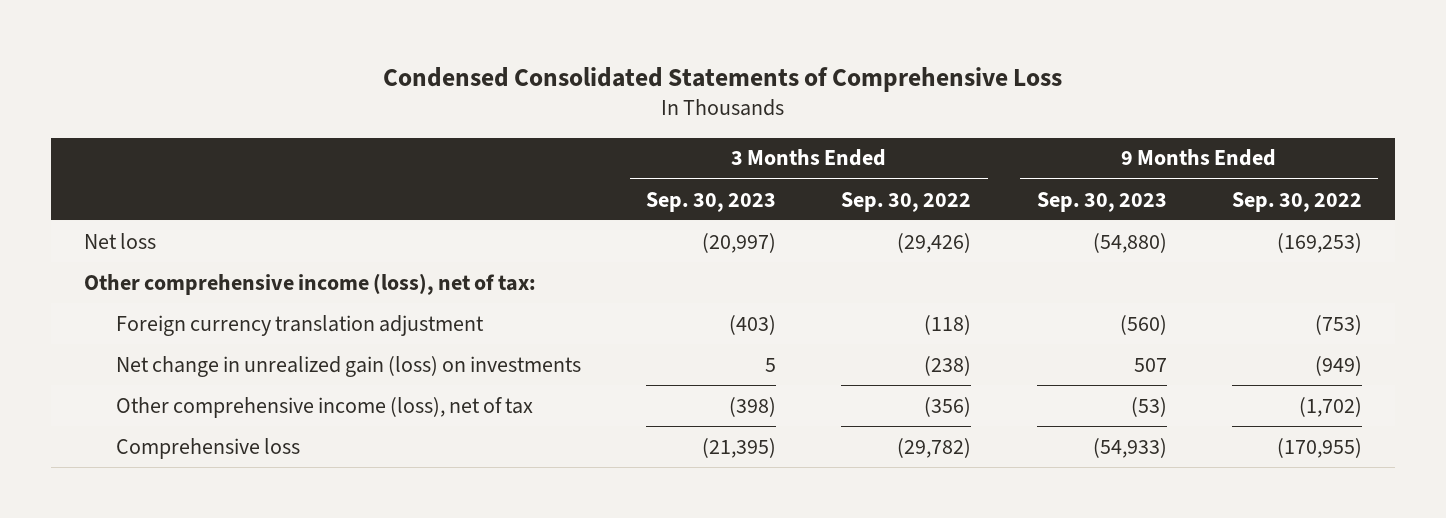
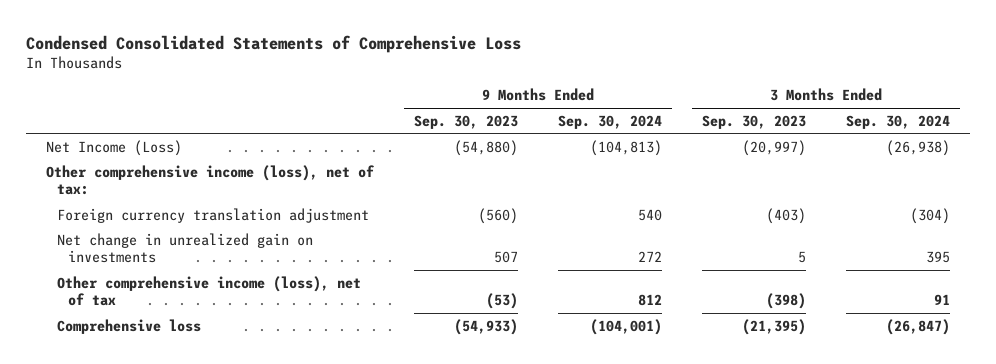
[841,191,972,212] Sep. 30, 2022 -> none
[1232,191,1363,212] Sep. 30, 2022 -> none
none -> [558,114,663,129] Sep. 30, 2024
none -> [845,114,950,129] Sep. 30, 2024
[83,232,156,249] Net loss -> [46,139,183,156] Net Income (Loss)
[115,355,581,377] Net change in unrealized gain (loss) on investments -> [57,232,314,263] Net change in unrealized gain on investments

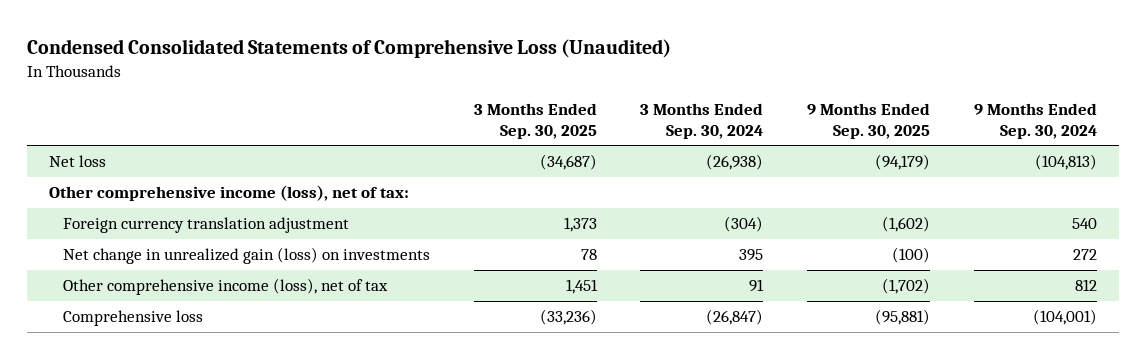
[26,34,522,53] Condensed Consolidated Statements of Comprehensive Loss -> [27,38,672,58] Condensed Consolidated Statements of Comprehensive Loss (Unaudited)
[414,114,519,129] Sep. 30, 2023 -> none
[702,114,807,129] Sep. 30, 2023 -> none
none -> [473,103,597,139] 3 Months Ended Sep. 30, 2025
none -> [807,103,931,139] 9 Months Ended Sep. 30, 2025
[46,139,183,156] Net Income (Loss) -> [49,155,107,168] Net loss
[57,232,314,263] Net change in unrealized gain on investments -> [62,247,430,265] Net change in unrealized gain (loss) on investments

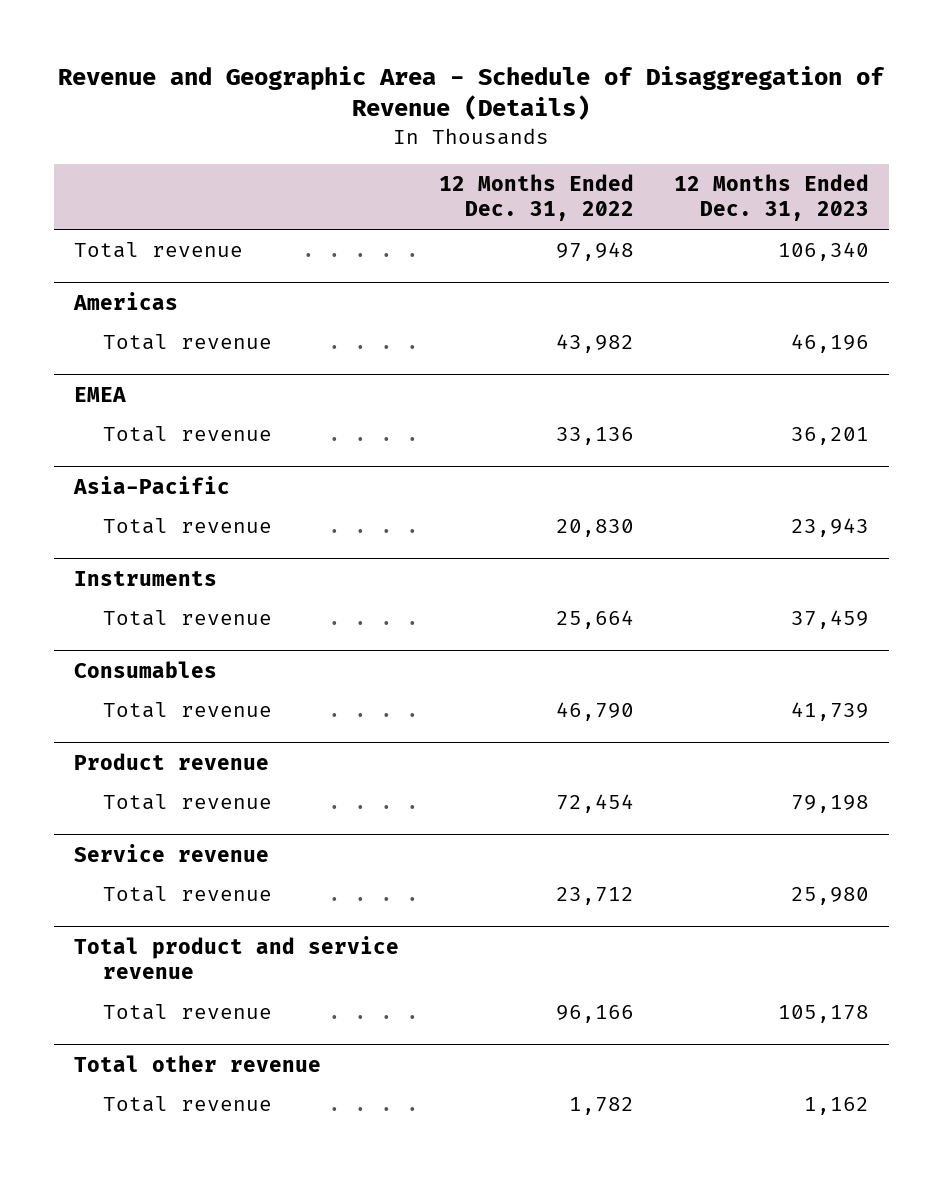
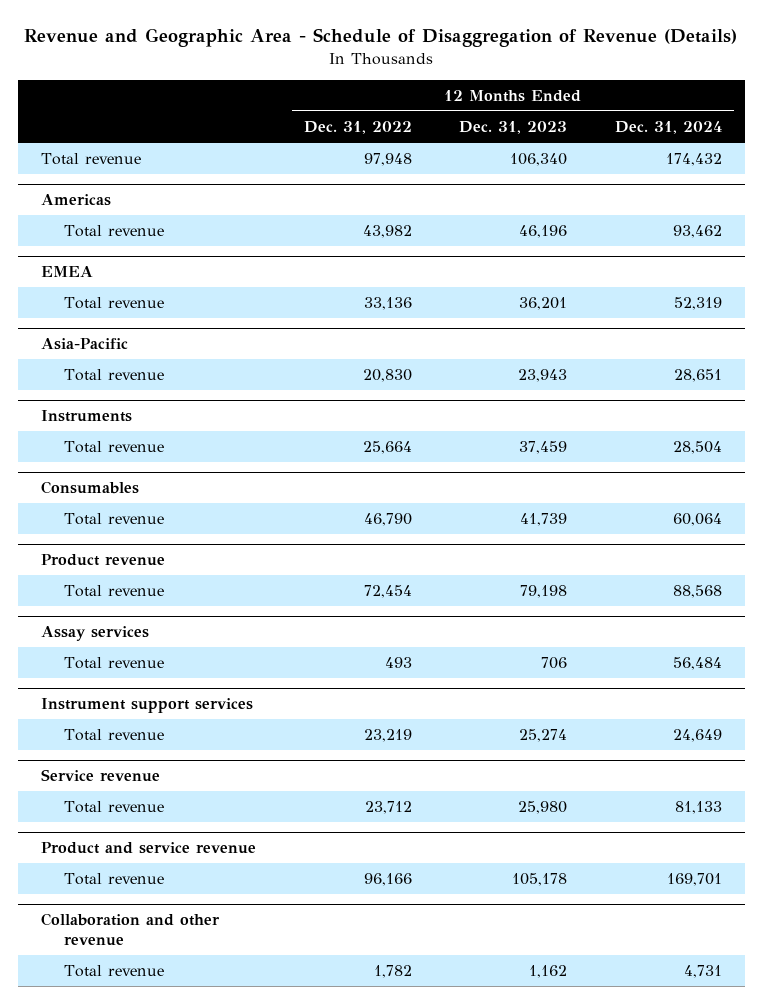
none -> [614,121,722,135] Dec. 31, 2024
none -> [41,626,150,642] Assay services
none -> [64,657,165,670] Total revenue
none -> [41,698,254,714] Instrument support services
none -> [64,729,165,742] Total revenue
[73,935,399,979] Total product and service revenue -> [41,842,257,855] Product and service revenue
[73,1054,321,1072] Total other revenue -> none
none -> [41,913,221,947] Collaboration and other revenue

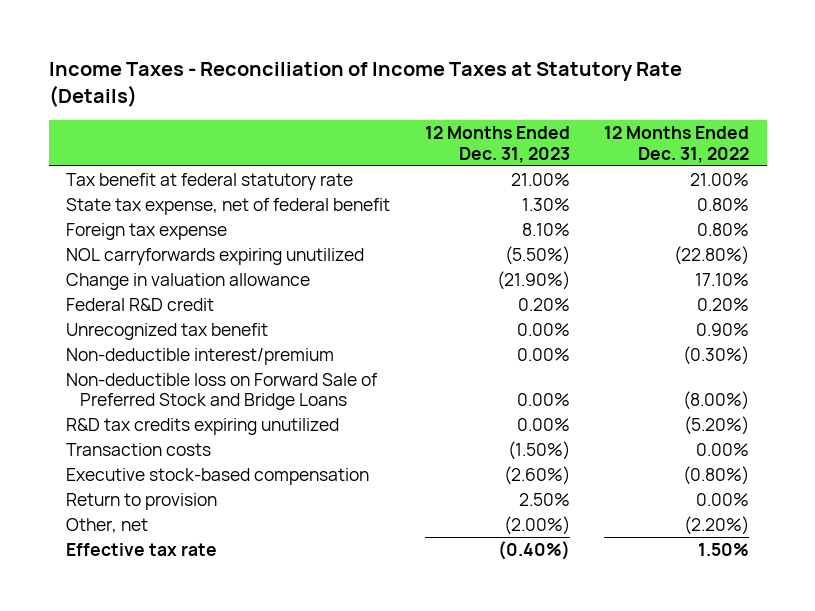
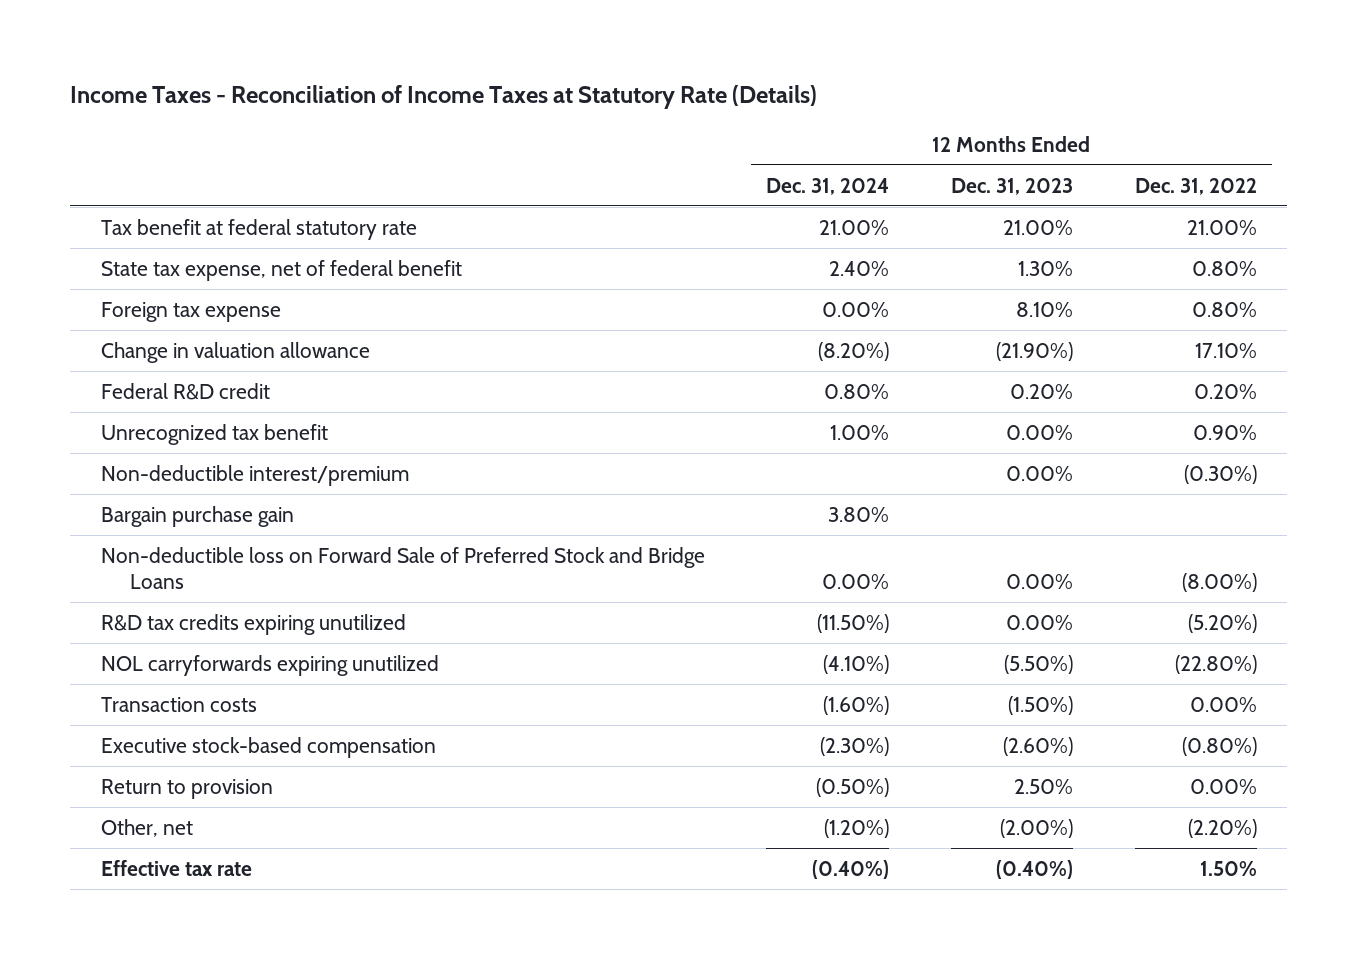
none -> [766,177,890,195] Dec. 31, 2024
none -> [100,505,294,527] Bargain purchase gain
[66,247,365,265] NOL carryforwards expiring unutilized -> [100,654,439,676] NOL carryforwards expiring unutilized

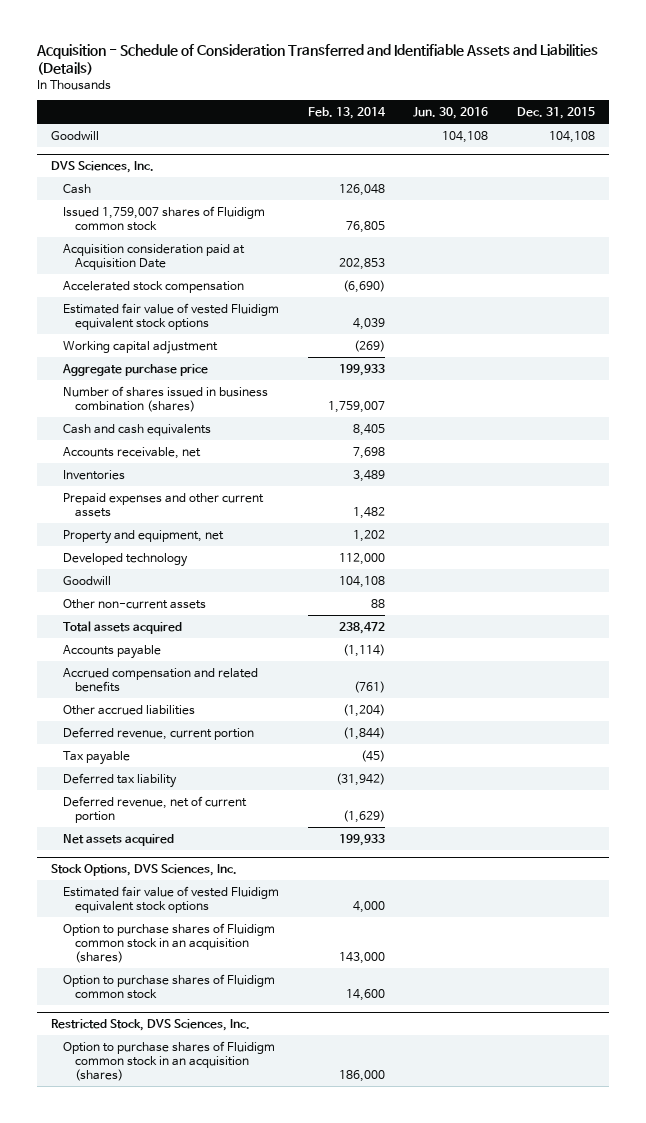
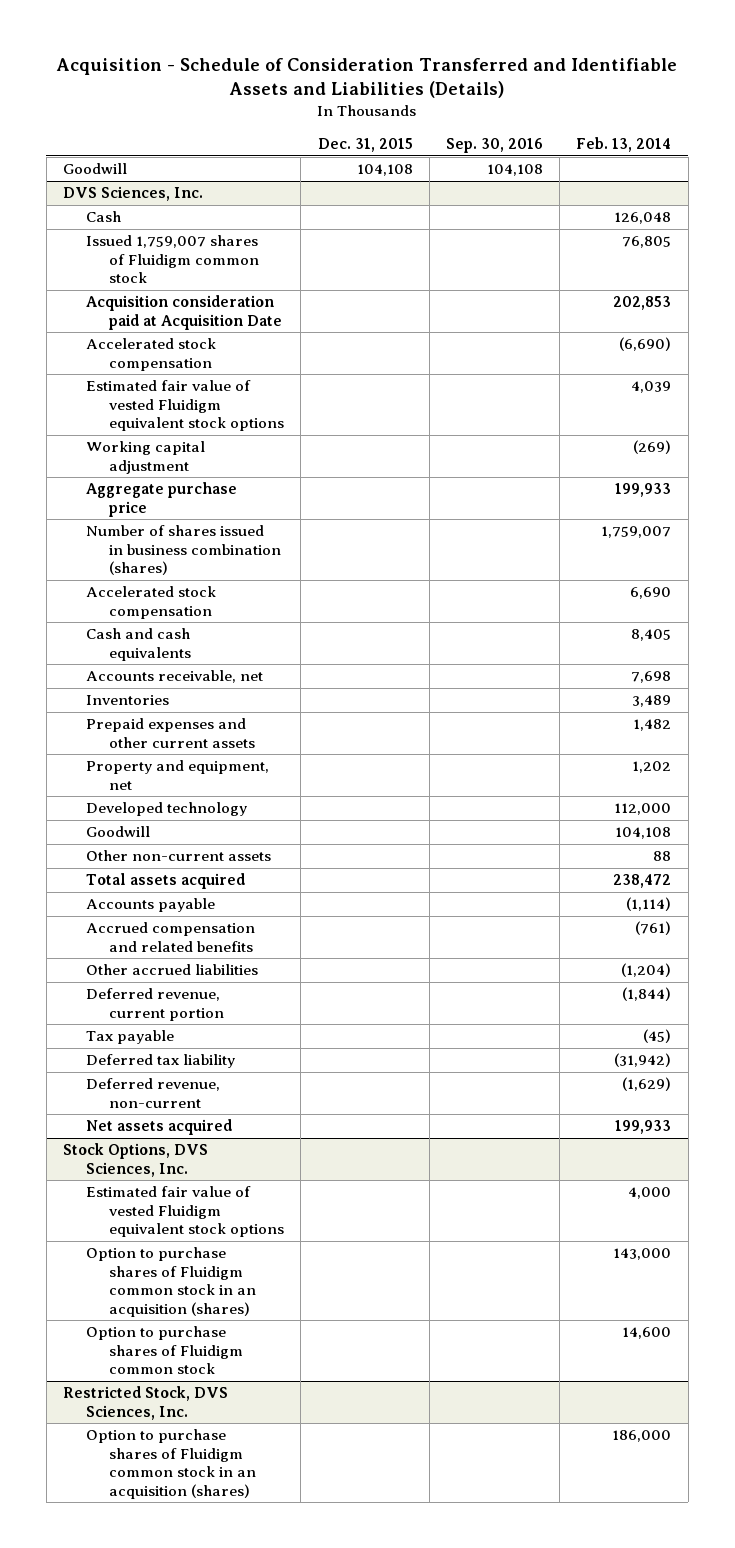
[413,107,489,120] Jun. 30, 2016 -> none
none -> [445,138,543,154] Sep. 30, 2016
none -> [86,586,217,619] Accelerated stock compensation
[62,795,247,823] Deferred revenue, net of current portion -> [86,1078,221,1108] Deferred revenue, non-current

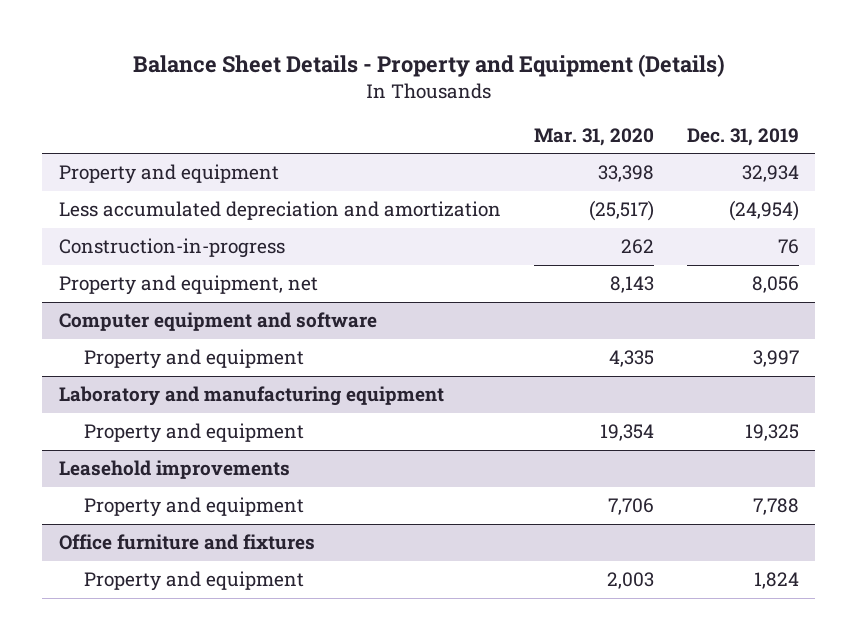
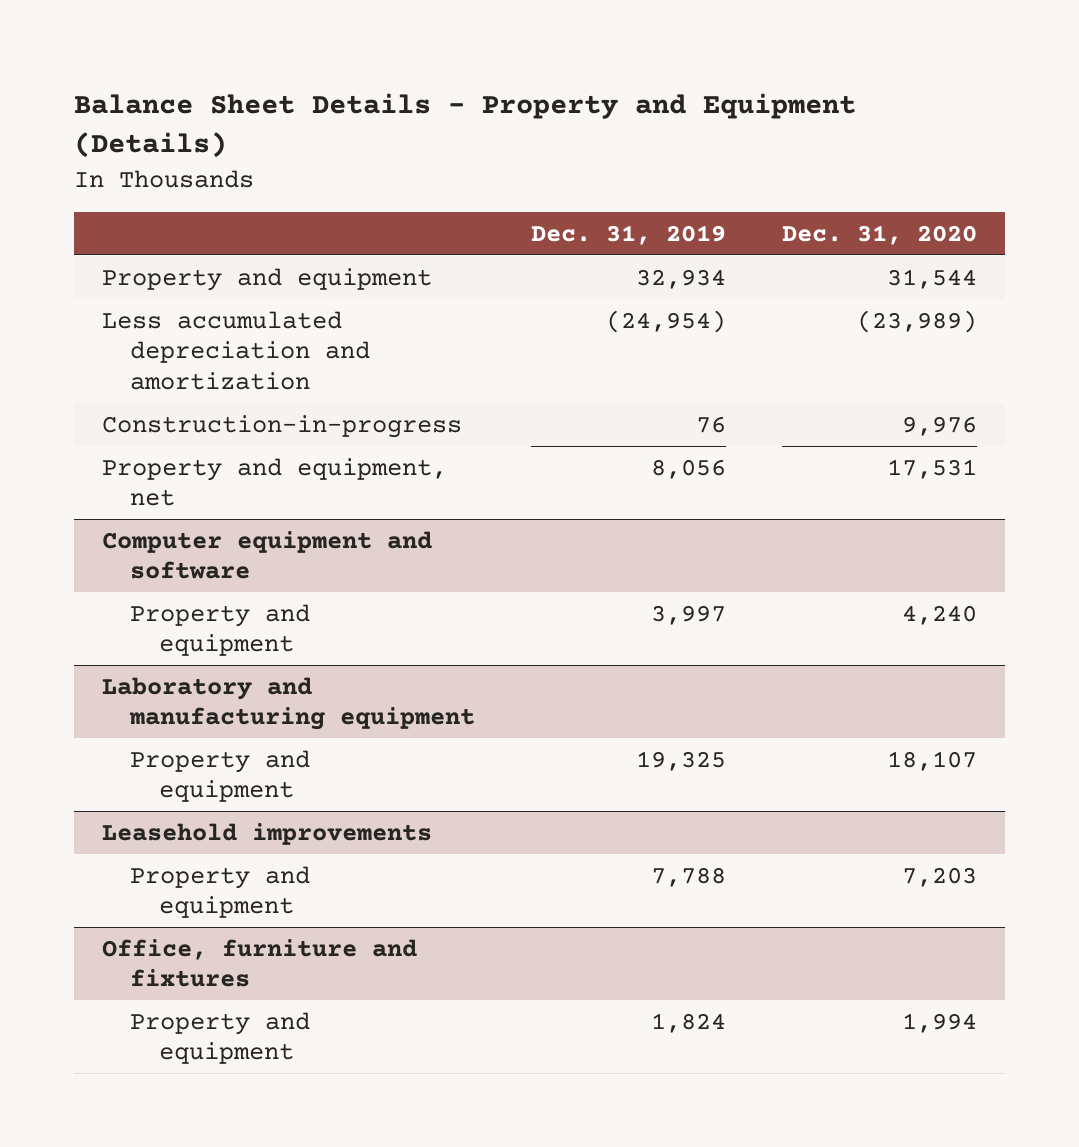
[533,127,654,146] Mar. 31, 2020 -> none
none -> [781,224,977,245] Dec. 31, 2020
[58,534,315,551] Office furniture and fixtures -> [101,938,417,988] Office, furniture and fixtures

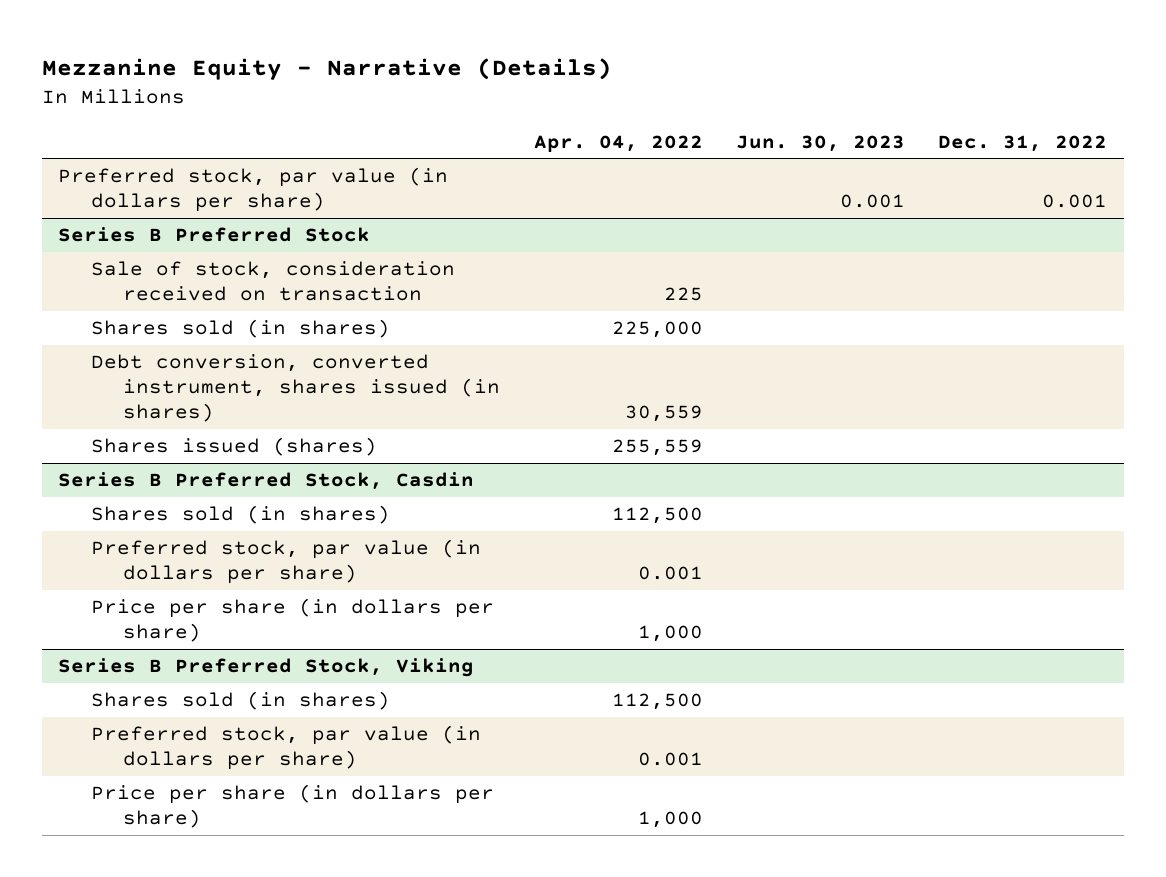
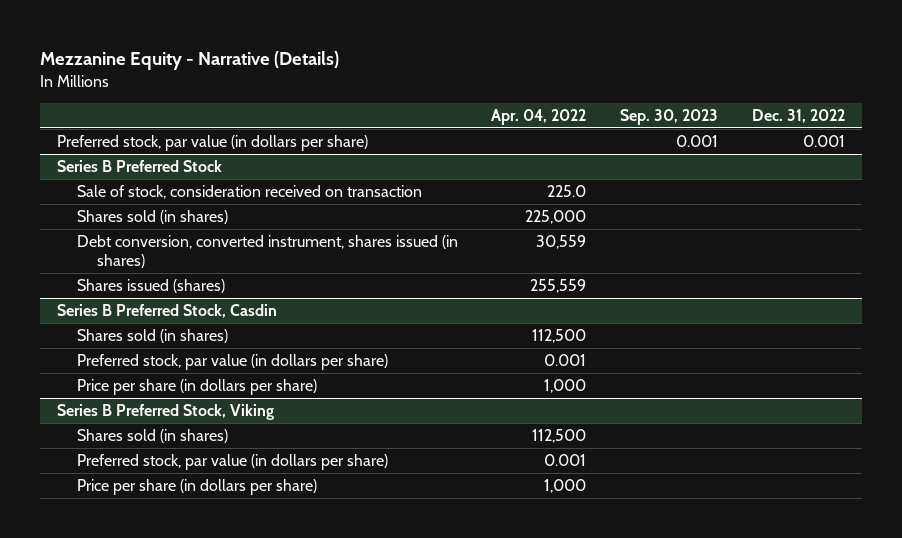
[736,134,906,152] Jun. 30, 2023 -> none
none -> [620,108,719,125] Sep. 30, 2023
[663,287,703,302] 225 -> [547,185,587,198] 225.0

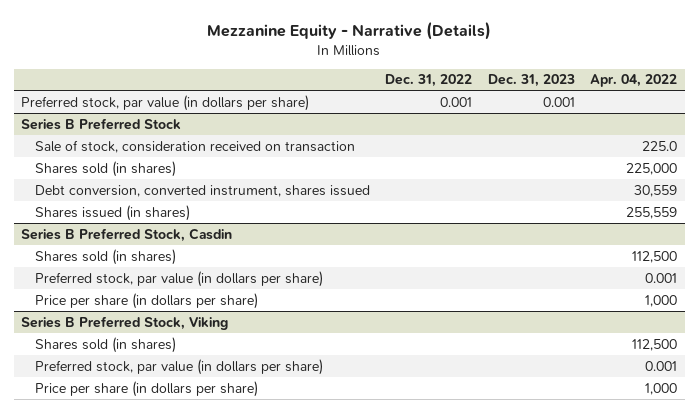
[620,108,719,125] Sep. 30, 2023 -> none
none -> [487,74,575,88] Dec. 31, 2023
[76,235,458,269] Debt conversion, converted instrument, shares issued (in shares) -> [34,184,370,197] Debt conversion, converted instrument, shares issued
[76,279,225,294] Shares issued (shares) -> [34,204,190,221] Shares issued (in shares)

